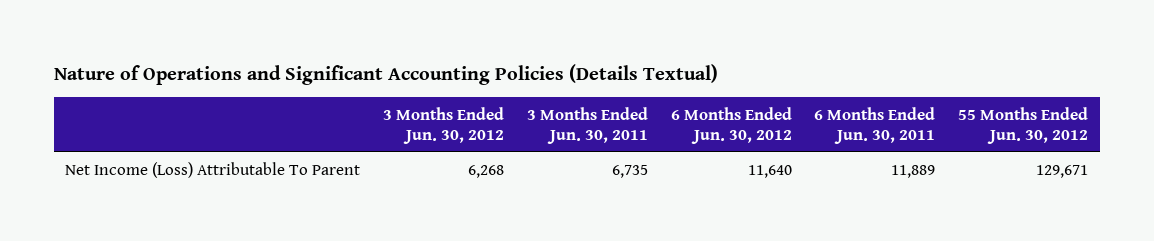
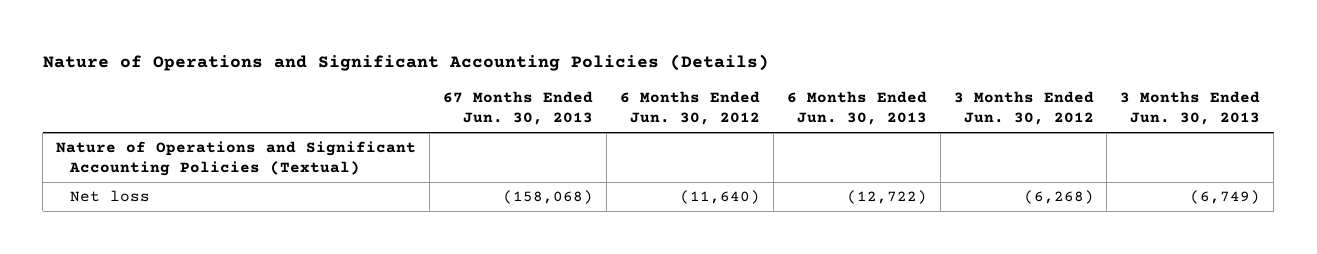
[54,64,719,86] Nature of Operations and Significant Accounting Policies (Details Textual) -> [42,54,769,72] Nature of Operations and Significant Accounting Policies (Details)
[526,106,648,145] 3 Months Ended Jun. 30, 2011 -> none
[814,106,936,145] 6 Months Ended Jun. 30, 2011 -> none
[958,106,1089,145] 55 Months Ended Jun. 30, 2012 -> none
none -> [443,91,594,126] 67 Months Ended Jun. 30, 2013
none -> [786,91,927,126] 6 Months Ended Jun. 30, 2013
none -> [1120,91,1261,126] 3 Months Ended Jun. 30, 2013
none -> [56,141,417,177] Nature of Operations and Significant Accounting Policies (Textual)
[65,162,361,179] Net Income (Loss) Attributable To Parent -> [69,190,150,203] Net loss
[468,165,505,179] 6,268 -> [1023,190,1094,205] (6,268)
[747,165,792,179] 11,640 -> [679,190,760,205] (11,640)

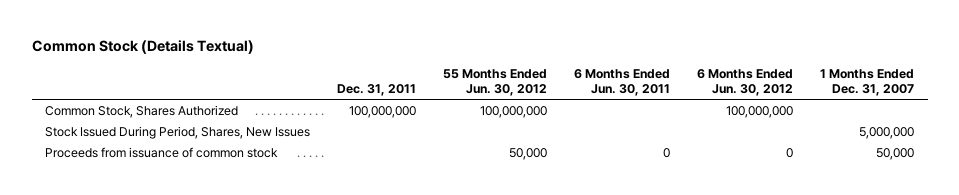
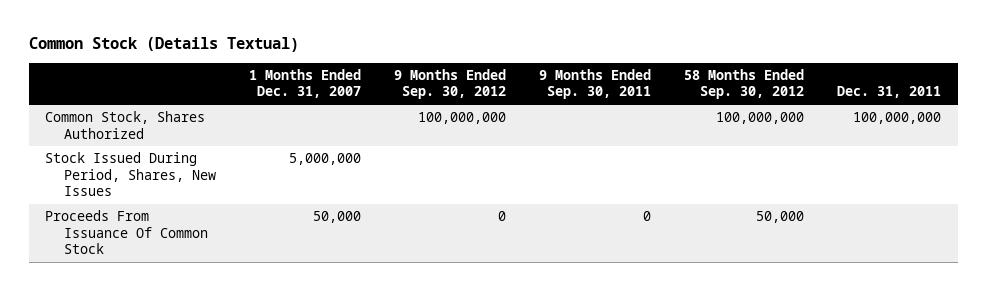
[443,69,548,96] 55 Months Ended Jun. 30, 2012 -> none
[574,69,671,96] 6 Months Ended Jun. 30, 2011 -> none
[697,69,794,96] 6 Months Ended Jun. 30, 2012 -> none
none -> [394,68,507,100] 9 Months Ended Sep. 30, 2012
none -> [539,68,652,100] 9 Months Ended Sep. 30, 2011
none -> [684,68,805,100] 58 Months Ended Sep. 30, 2012
[45,147,279,159] Proceeds from issuance of common stock -> [45,210,209,255] Proceeds From Issuance Of Common Stock

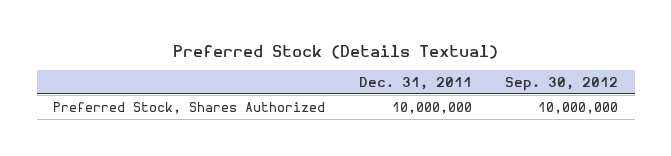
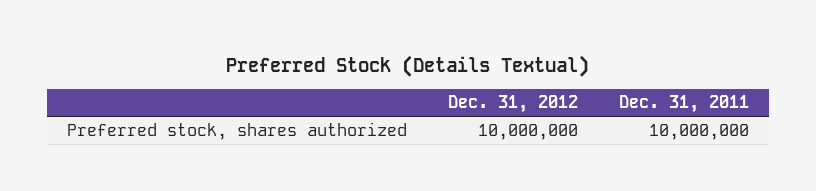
[504,76,618,91] Sep. 30, 2012 -> none
none -> [448,95,579,114] Dec. 31, 2012
[53,101,326,114] Preferred Stock, Shares Authorized -> [67,122,408,141] Preferred stock, shares authorized

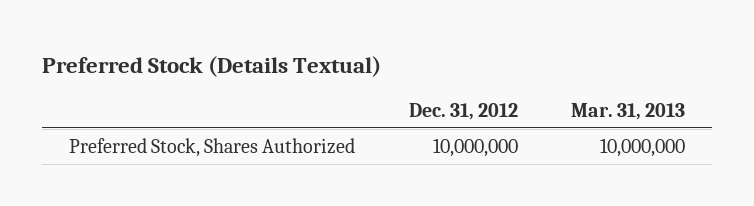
[618,95,749,114] Dec. 31, 2011 -> none
none -> [571,102,686,120] Mar. 31, 2013
[67,122,408,141] Preferred stock, shares authorized -> [68,138,355,158] Preferred Stock, Shares Authorized

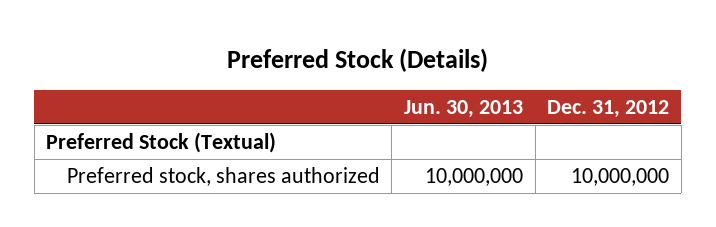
[42,55,382,77] Preferred Stock (Details Textual) -> [226,48,488,73] Preferred Stock (Details)
[571,102,686,120] Mar. 31, 2013 -> none
none -> [403,100,523,119] Jun. 30, 2013
none -> [46,131,277,153] Preferred Stock (Textual)
[68,138,355,158] Preferred Stock, Shares Authorized -> [66,166,380,186] Preferred stock, shares authorized

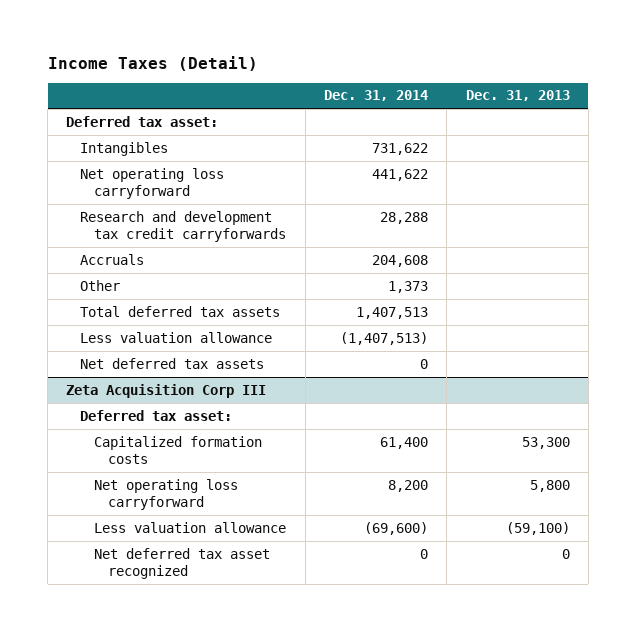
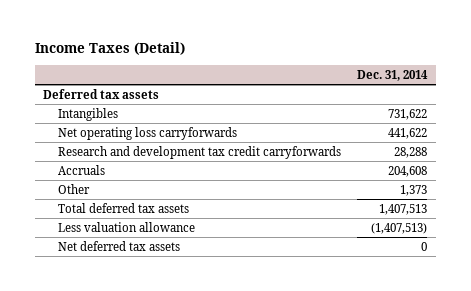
[465,90,570,102] Dec. 31, 2013 -> none
[66,115,219,127] Deferred tax asset: -> [43,88,160,99] Deferred tax assets
[80,167,225,200] Net operating loss carryforward -> [58,126,238,140] Net operating loss carryforwards
[66,383,267,398] Zeta Acquisition Corp III -> none
[80,409,233,421] Deferred tax asset: -> none
[94,435,263,465] Capitalized formation costs -> none
[94,478,239,511] Net operating loss carryforward -> none
[94,521,287,533] Less valuation allowance -> none
[94,547,271,580] Net deferred tax asset recognized -> none

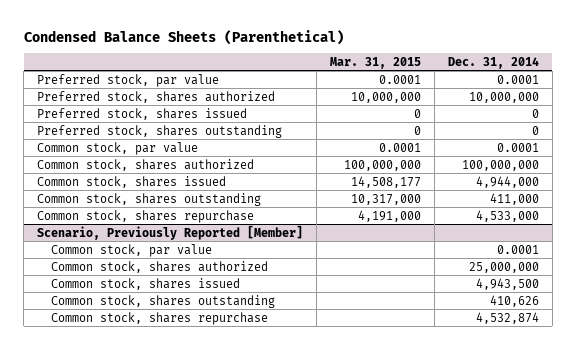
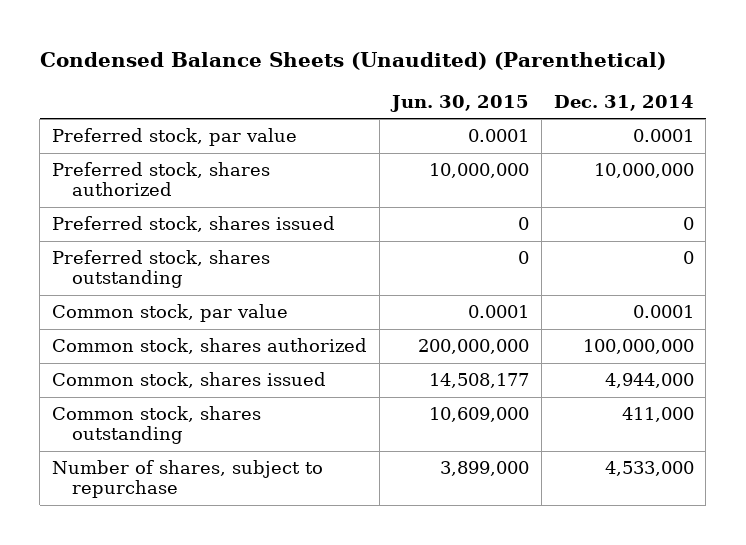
[23,29,344,45] Condensed Balance Sheets (Parenthetical) -> [39,51,666,70] Condensed Balance Sheets (Unaudited) (Parenthetical)
[330,56,422,69] Mar. 31, 2015 -> none
none -> [389,94,529,112] Jun. 30, 2015
[37,224,304,240] Scenario, Previously Reported [Member] -> none
[51,243,213,257] Common stock, par value -> none
[51,260,269,273] Common stock, shares authorized -> none
[51,277,241,290] Common stock, shares issued -> none
[51,294,276,308] Common stock, shares outstanding -> none
[51,311,269,325] Common stock, shares repurchase -> none
[37,209,255,223] Common stock, shares repurchase -> [52,460,324,499] Number of shares, subject to repurchase

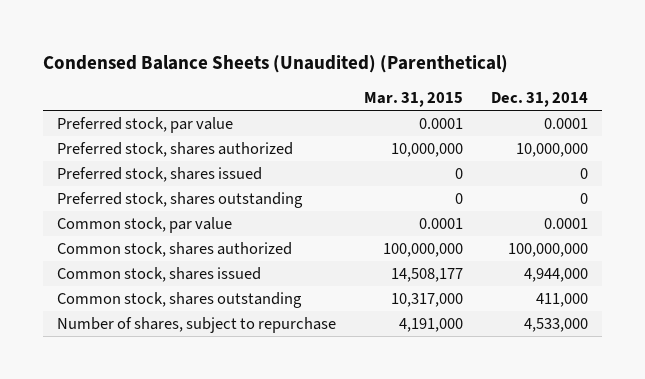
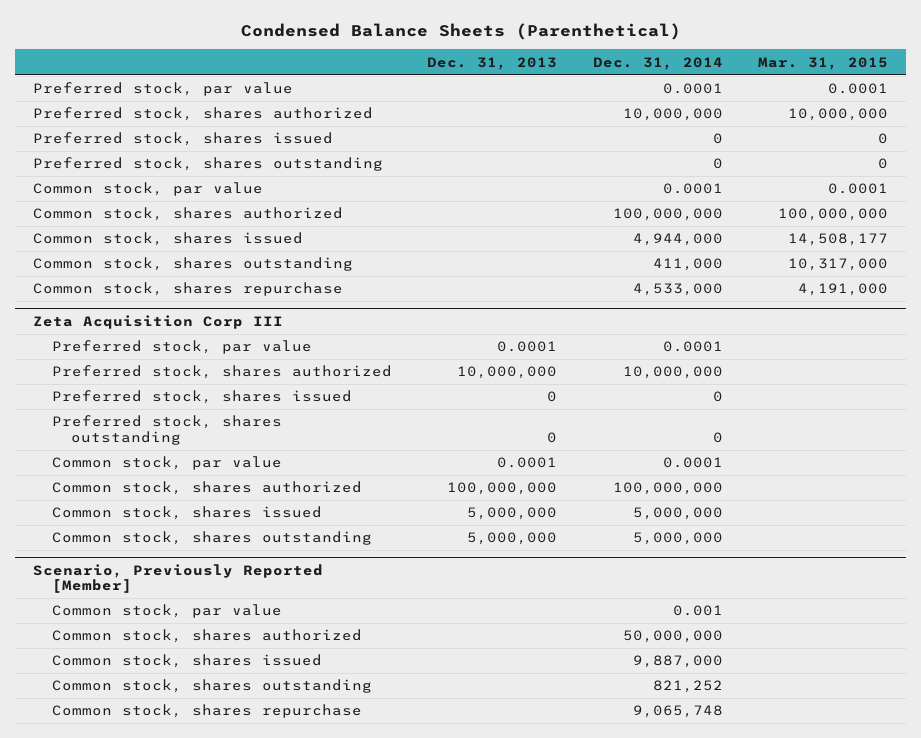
[43,54,509,73] Condensed Balance Sheets (Unaudited) (Parenthetical) -> [240,23,681,41] Condensed Balance Sheets (Parenthetical)
none -> [427,56,558,70] Dec. 31, 2013
[57,317,337,334] Number of shares, subject to repurchase -> [32,282,343,297] Common stock, shares repurchase
none -> [32,315,283,330] Zeta Acquisition Corp III
none -> [51,340,312,355] Preferred stock, par value
none -> [51,365,392,380] Preferred stock, shares authorized
none -> [51,390,352,405] Preferred stock, shares issued
none -> [51,415,282,445] Preferred stock, shares outstanding
none -> [51,456,282,471] Common stock, par value
none -> [51,481,362,496] Common stock, shares authorized
none -> [51,506,322,521] Common stock, shares issued
none -> [51,531,372,546] Common stock, shares outstanding
none -> [32,564,323,594] Scenario, Previously Reported [Member]
none -> [51,604,282,619] Common stock, par value
none -> [51,629,362,644] Common stock, shares authorized
none -> [51,654,322,669] Common stock, shares issued
none -> [51,679,372,694] Common stock, shares outstanding
none -> [51,704,362,719] Common stock, shares repurchase

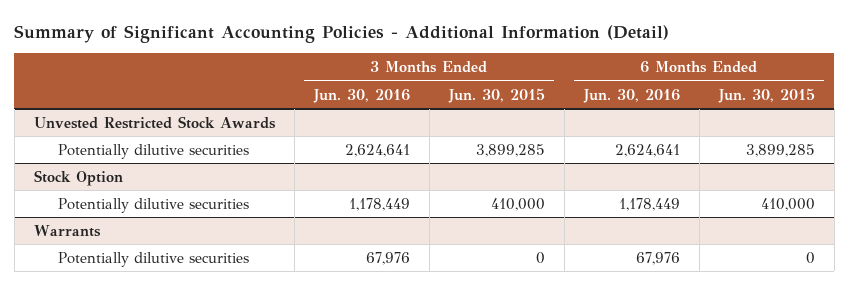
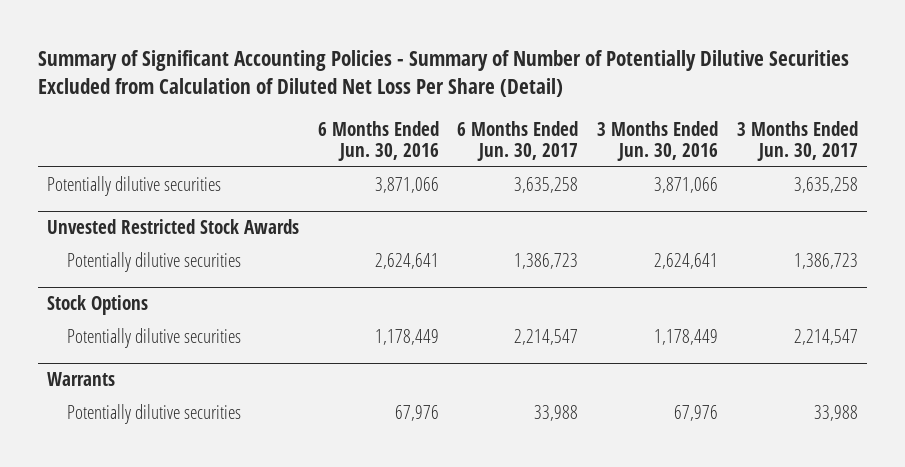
[14,25,670,44] Summary of Significant Accounting Policies - Additional Information (Detail) -> [37,49,849,98] Summary of Significant Accounting Policies - Summary of Number of Potentially Dilutive Securities Excluded from Calculation of Diluted Net Loss Per Share (Detail)
[447,87,545,103] Jun. 30, 2015 -> none
[717,87,815,103] Jun. 30, 2015 -> none
none -> [457,120,579,161] 6 Months Ended Jun. 30, 2017
none -> [736,120,858,161] 3 Months Ended Jun. 30, 2017
none -> [46,175,221,196] Potentially dilutive securities
[33,169,123,186] Stock Option -> [46,295,148,316] Stock Options

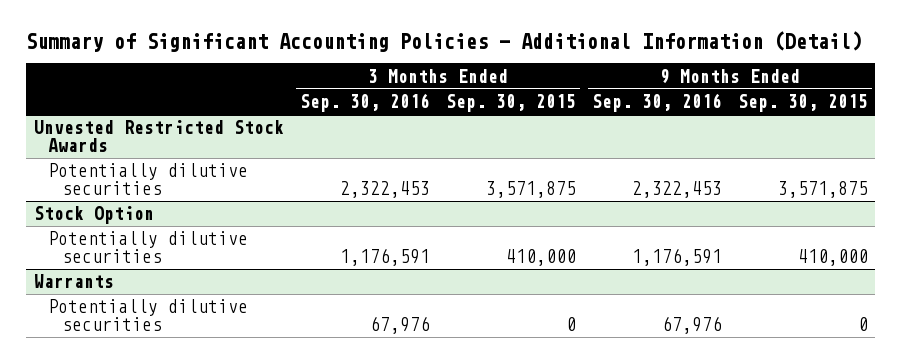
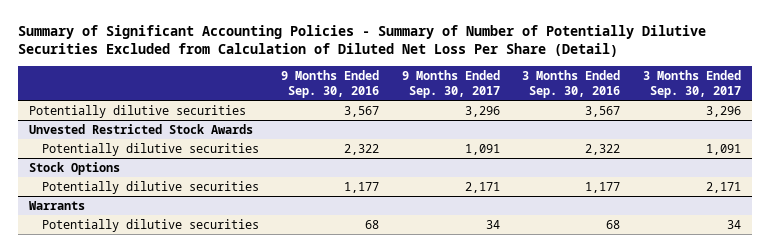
[25,30,862,52] Summary of Significant Accounting Policies - Additional Information (Detail) -> [17,24,706,58] Summary of Significant Accounting Policies - Summary of Number of Potentially Dilutive Securities Excluded from Calculation of Diluted Net Loss Per Share (Detail)
[445,94,576,113] Sep. 30, 2015 -> none
[737,94,868,113] Sep. 30, 2015 -> none
none -> [401,70,500,98] 9 Months Ended Sep. 30, 2017
none -> [642,70,741,98] 3 Months Ended Sep. 30, 2017
none -> [28,104,246,118] Potentially dilutive securities
[339,181,430,199] 2,322,453 -> [585,143,621,155] 2,322
[631,181,722,199] 2,322,453 -> [344,143,380,155] 2,322
[33,206,154,225] Stock Option -> [28,161,120,175] Stock Options
[339,248,430,267] 1,176,591 -> [585,181,621,193] 1,177
[631,248,722,267] 1,176,591 -> [344,181,380,193] 1,177
[369,316,430,335] 67,976 -> [606,219,621,229] 68
[661,316,722,335] 67,976 -> [365,219,380,229] 68

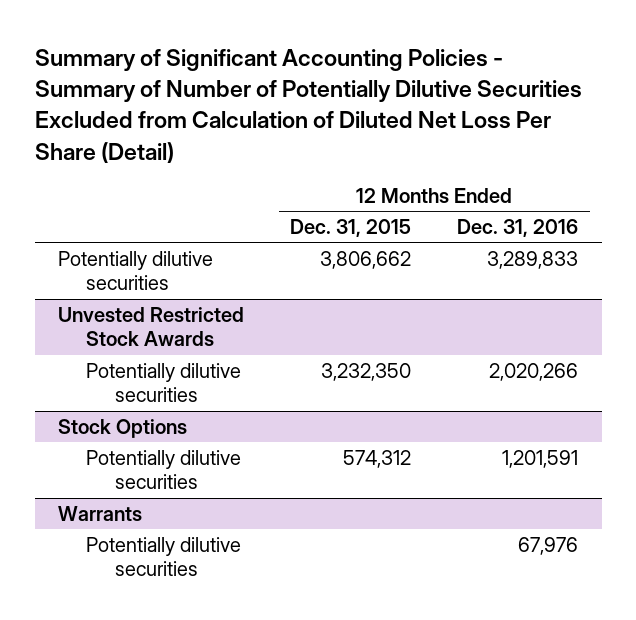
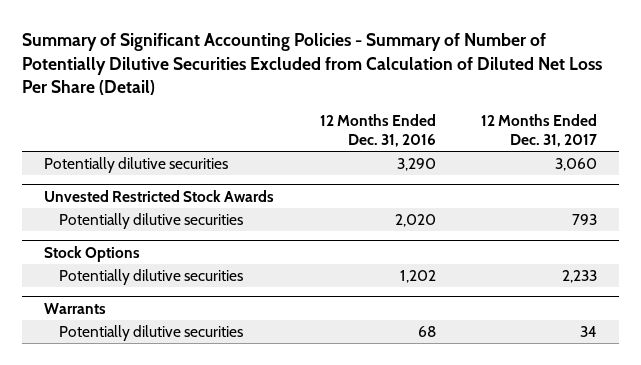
[290,219,412,238] Dec. 31, 2015 -> none
none -> [480,113,597,147] 12 Months Ended Dec. 31, 2017
[487,250,579,269] 3,289,833 -> [396,158,436,172] 3,290
[489,362,579,381] 2,020,266 -> [394,214,436,228] 2,020
[502,449,579,468] 1,201,591 -> [399,270,436,284] 1,202
[518,536,579,555] 67,976 -> [417,326,436,338] 68

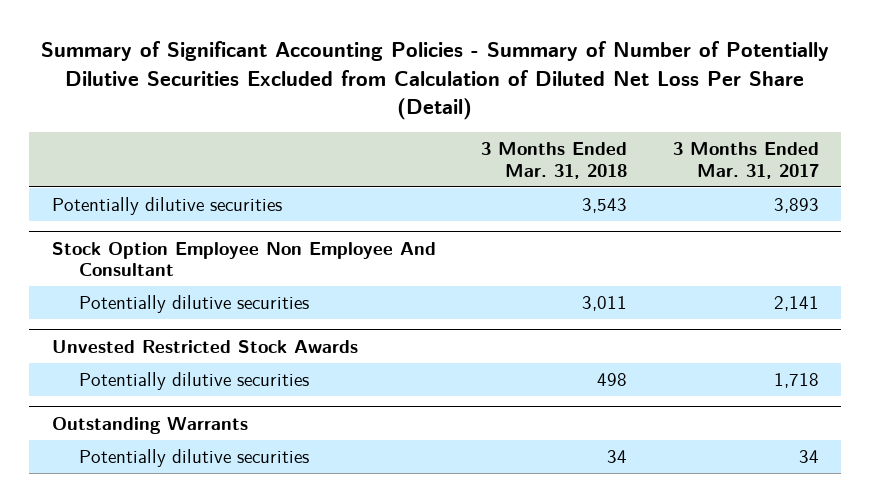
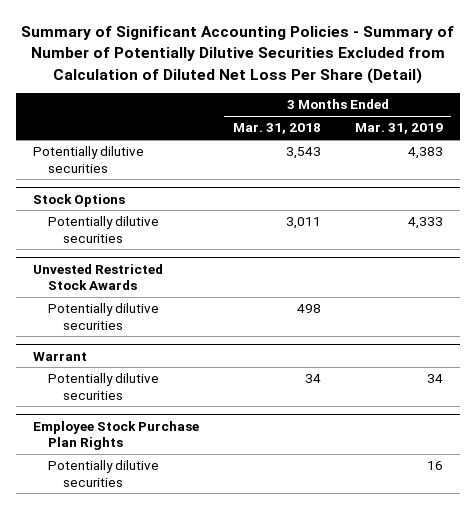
[672,142,819,179] 3 Months Ended Mar. 31, 2017 -> none
none -> [354,123,443,135] Mar. 31, 2019
[51,241,436,277] Stock Option Employee Non Employee And Consultant -> [32,193,125,207] Stock Options
[51,416,248,434] Outstanding Warrants -> [32,351,87,361] Warrant
none -> [32,420,199,451] Employee Stock Purchase Plan Rights
none -> [48,460,160,487] Potentially dilutive securities

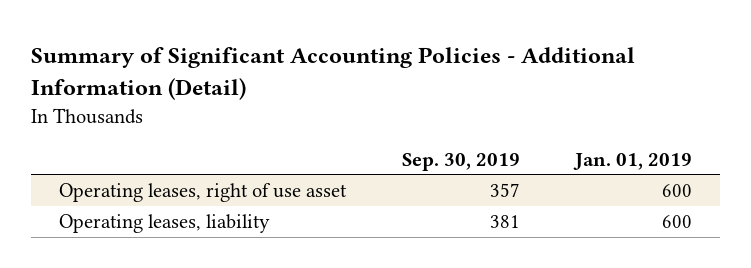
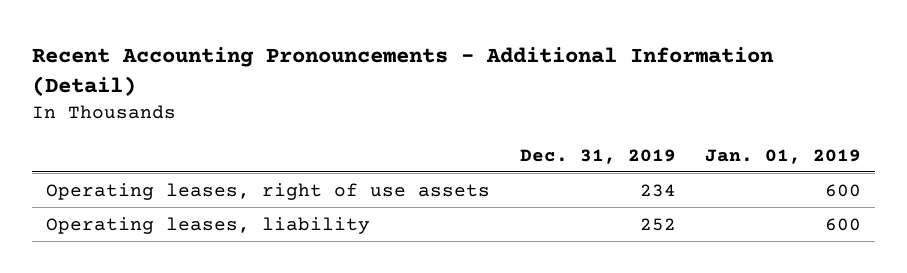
[31,47,636,101] Summary of Significant Accounting Policies - Additional Information (Detail) -> [31,46,774,97] Recent Accounting Pronouncements - Additional Information (Detail)
[401,152,520,171] Sep. 30, 2019 -> none
none -> [519,148,676,164] Dec. 31, 2019
[59,183,348,203] Operating leases, right of use asset -> [46,182,491,200] Operating leases, right of use assets

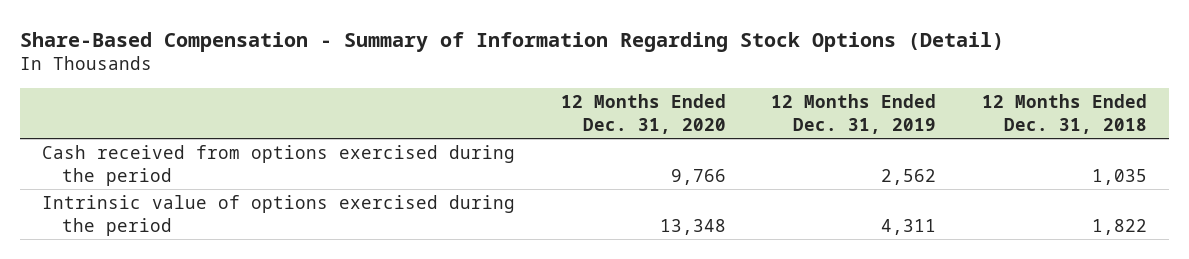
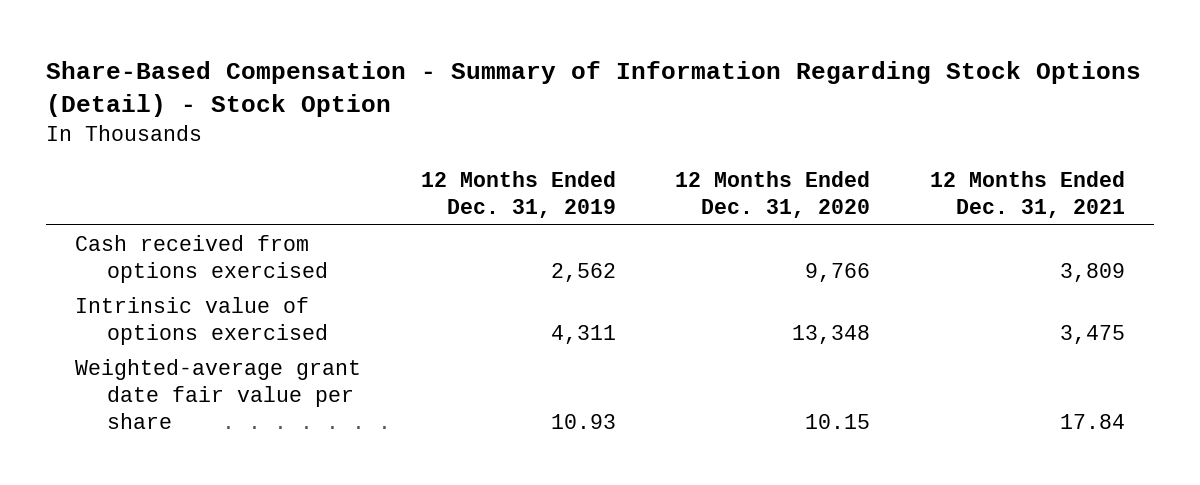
[19,31,1004,52] Share-Based Compensation - Summary of Information Regarding Stock Options (Detail) -> [45,60,1141,118] Share-Based Compensation - Summary of Information Regarding Stock Options (Detail) - Stock Option
[981,93,1147,134] 12 Months Ended Dec. 31, 2018 -> none
none -> [929,170,1125,219] 12 Months Ended Dec. 31, 2021
[42,145,516,186] Cash received from options exercised during the period -> [75,234,328,283] Cash received from options exercised
[42,195,516,236] Intrinsic value of options exercised during the period -> [75,296,328,345] Intrinsic value of options exercised
none -> [75,358,362,429] Weighted-average grant date fair value per share

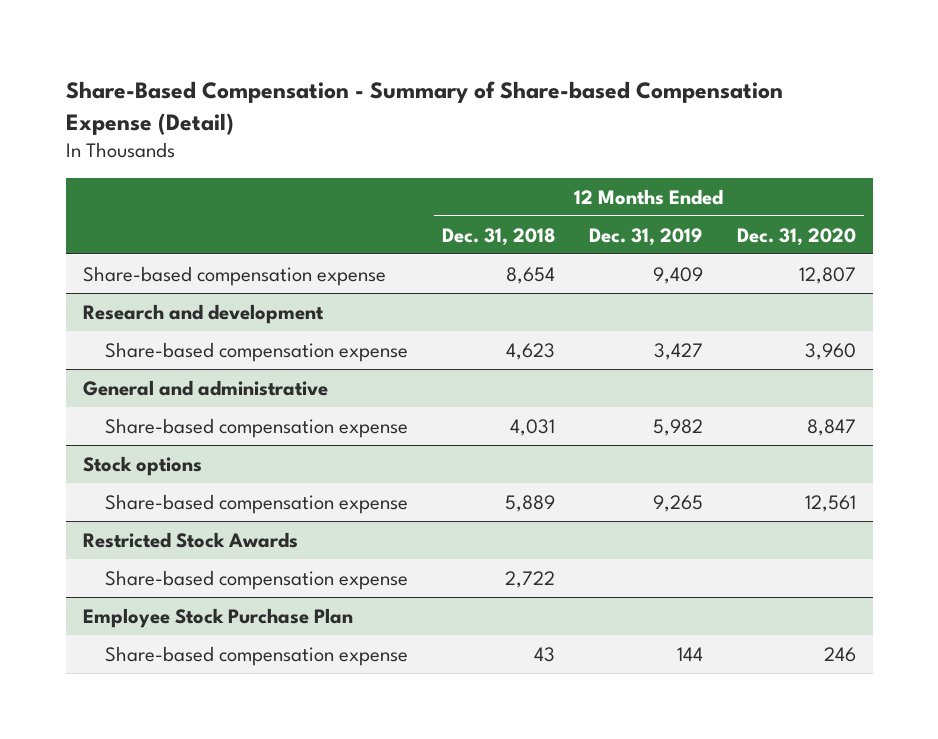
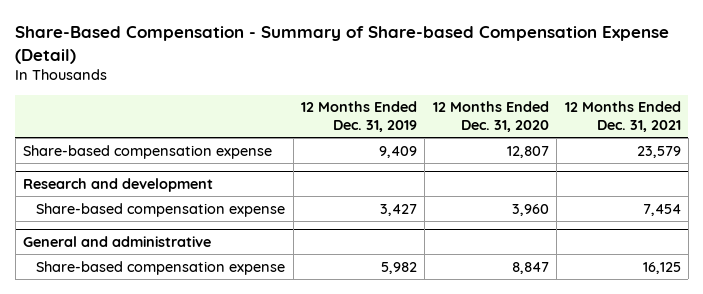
[442,227,556,246] Dec. 31, 2018 -> none
none -> [564,101,681,133] 12 Months Ended Dec. 31, 2021
[82,455,202,476] Stock options -> none
[105,493,409,514] Share-based compensation expense -> none
[82,531,298,548] Restricted Stock Awards -> none
[105,569,409,590] Share-based compensation expense -> none
[82,607,353,628] Employee Stock Purchase Plan -> none
[105,645,409,666] Share-based compensation expense -> none

